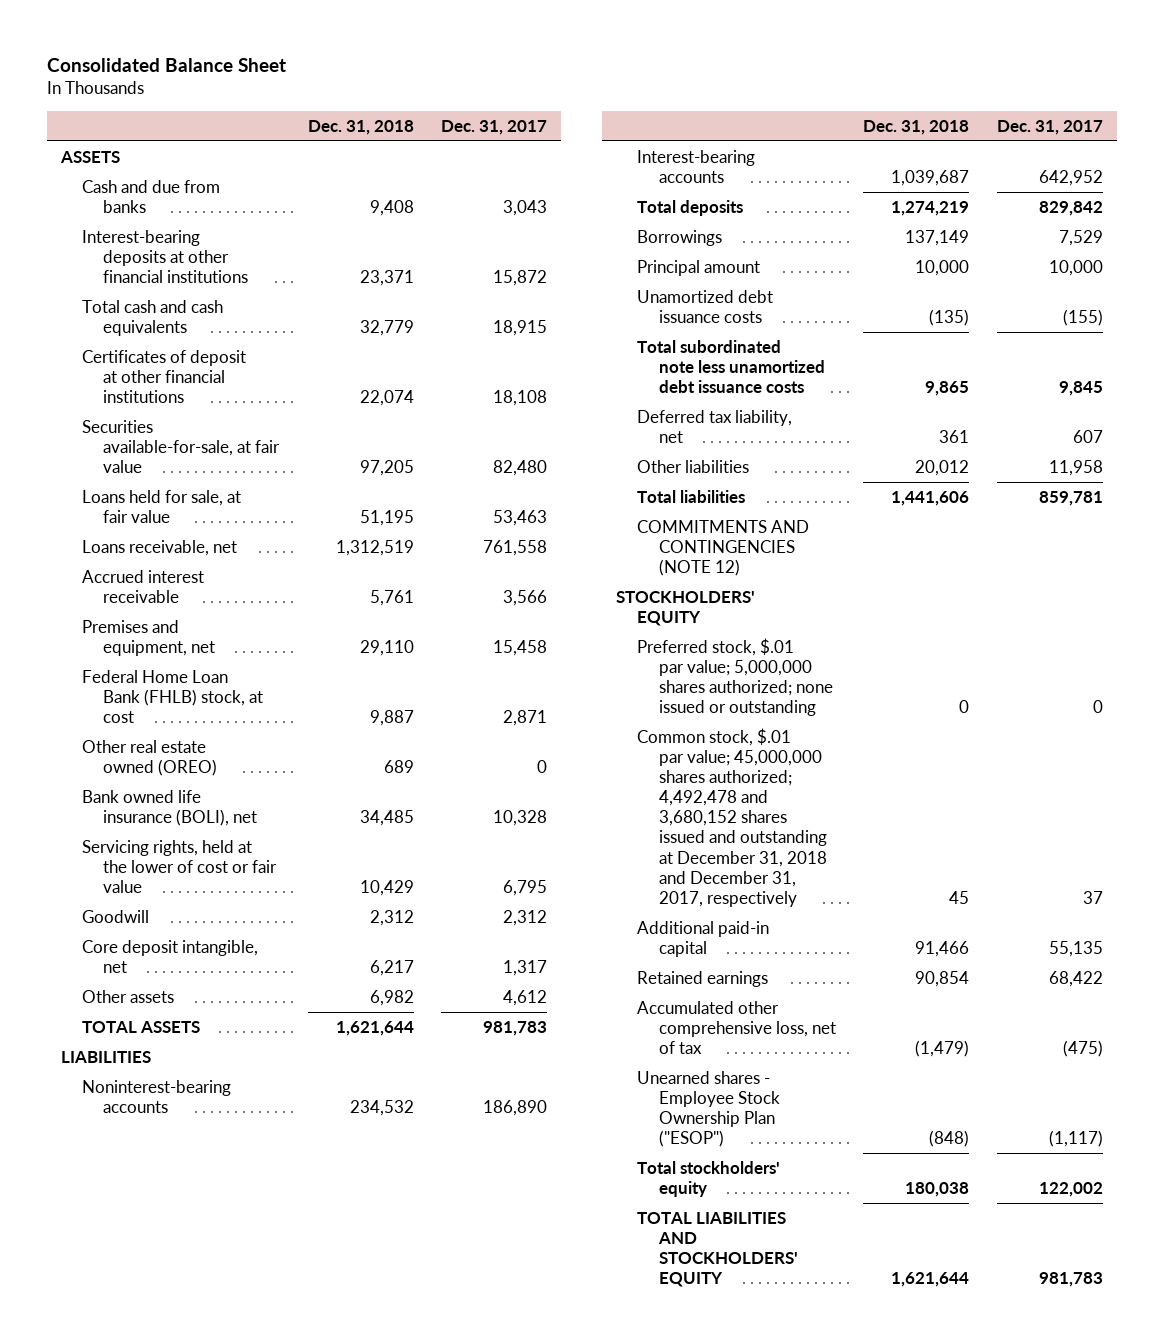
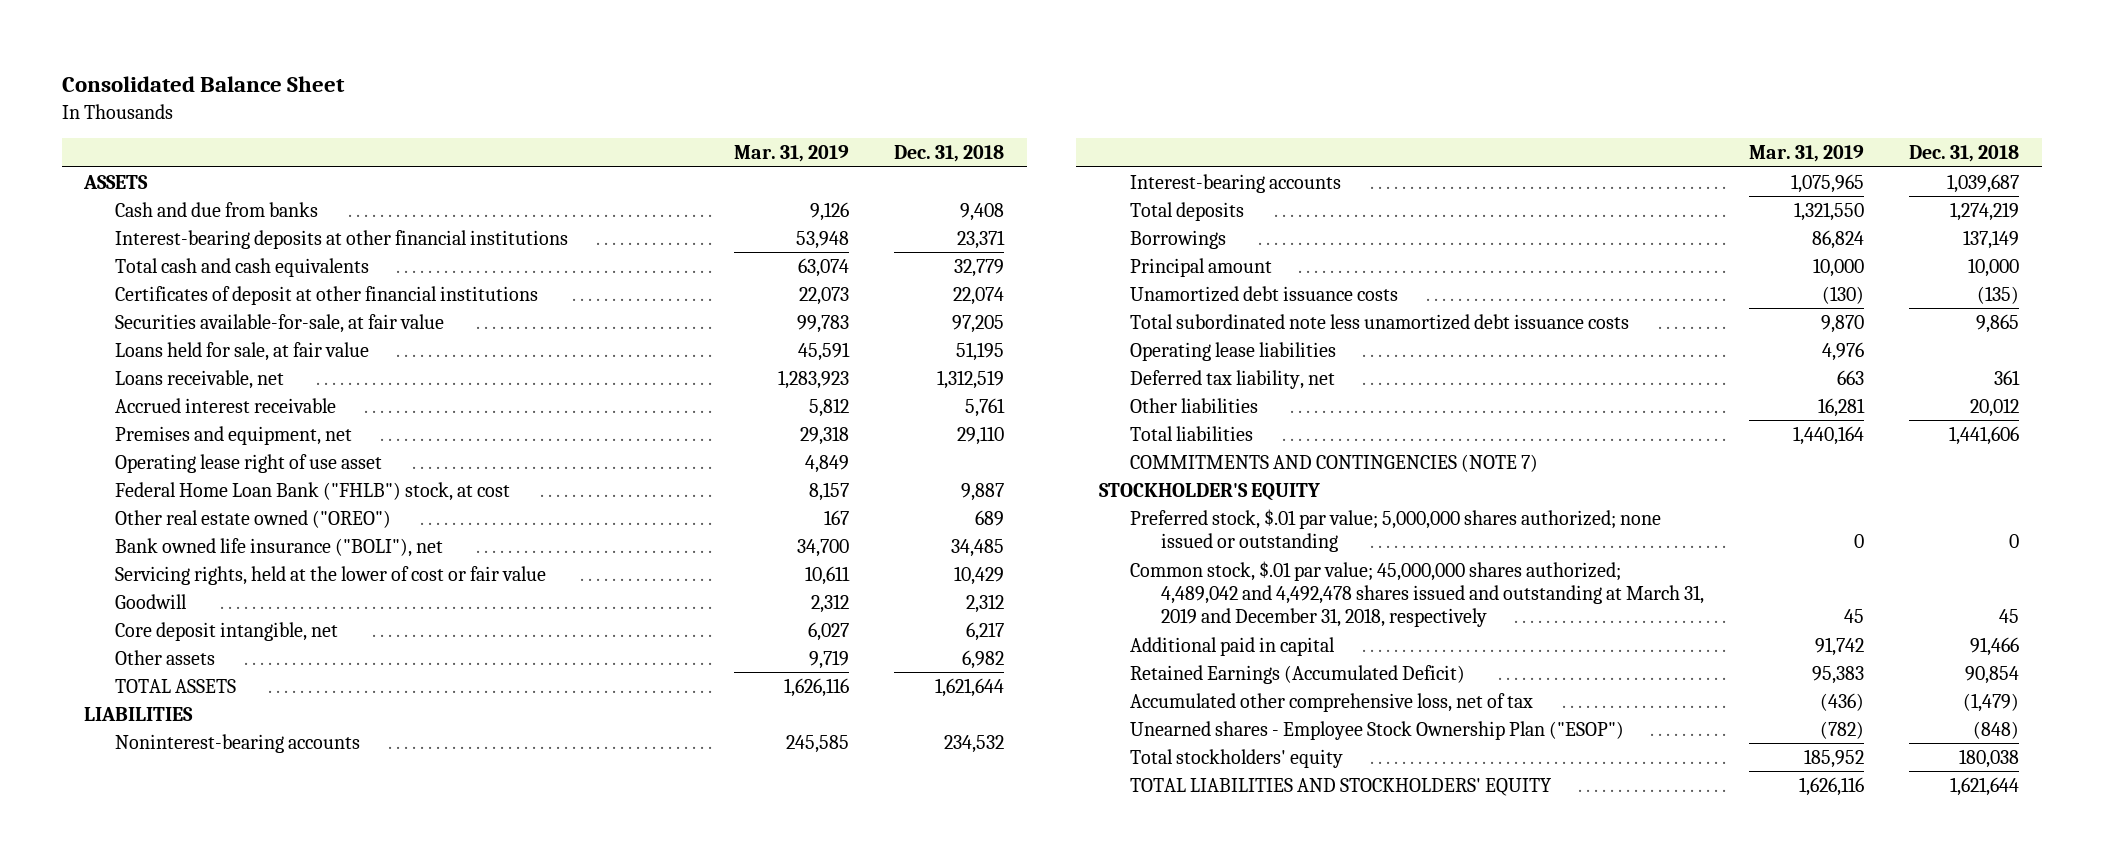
[441,119,548,135] Dec. 31, 2017 -> none
none -> [734,145,850,163] Mar. 31, 2019
none -> [115,453,383,473] Operating lease right of use asset
[81,669,264,724] Federal Home Loan Bank (FHLB) stock, at cost -> [115,481,511,501] Federal Home Loan Bank ("FHLB") stock, at cost
[81,739,218,777] Other real estate owned (OREO) -> [115,509,392,528] Other real estate owned ("OREO")
[81,789,258,827] Bank owned life insurance (BOLI), net -> [115,537,444,557] Bank owned life insurance ("BOLI"), net
none -> [1129,341,1336,361] Operating lease liabilities
[637,519,810,577] COMMITMENTS AND CONTINGENCIES (NOTE 12) -> [1129,453,1538,472] COMMITMENTS AND CONTINGENCIES (NOTE 7)
[616,590,756,627] STOCKHOLDERS' EQUITY -> [1098,482,1320,501] STOCKHOLDER'S EQUITY
[637,727,827,907] Common stock, $.01 par value; 45,000,000 shares authorized; 4,492,478 and 3,680,152 shares issued and outstanding at December 31, 2018 and December 31, 2017, respectively -> [1129,560,1704,628] Common stock, $.01 par value; 45,000,000 shares authorized; 4,489,042 and 4,492,478 shares issued and outstanding at March 31, 2019 and December 31, 2018, respectively
[637,920,770,958] Additional paid-in capital -> [1129,636,1335,656] Additional paid in capital
[637,970,769,987] Retained earnings -> [1129,664,1465,684] Retained Earnings (Accumulated Deficit)

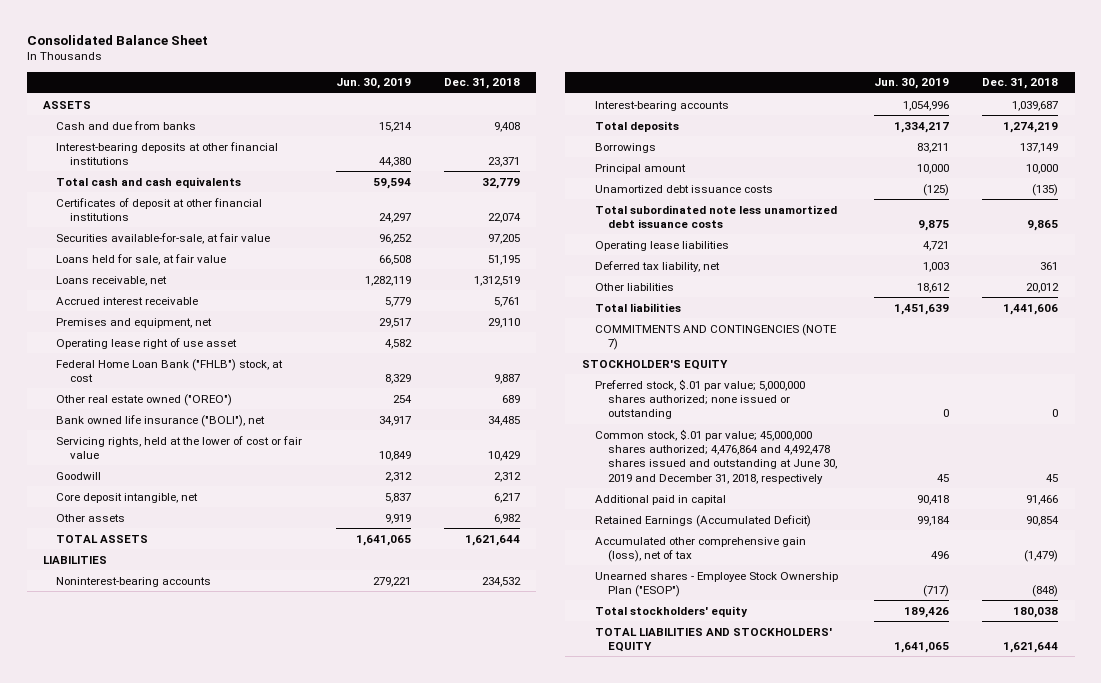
[734,145,850,163] Mar. 31, 2019 -> none
none -> [335,78,411,90] Jun. 30, 2019
[1129,560,1704,628] Common stock, $.01 par value; 45,000,000 shares authorized; 4,489,042 and 4,492,478 shares issued and outstanding at March 31, 2019 and December 31, 2018, respectively -> [594,428,838,484] Common stock, $.01 par value; 45,000,000 shares authorized; 4,476,864 and 4,492,478 shares issued and outstanding at June 30, 2019 and December 31, 2018, respectively
[1129,692,1533,712] Accumulated other comprehensive loss, net of tax -> [594,536,806,562] Accumulated other comprehensive gain (loss), net of tax

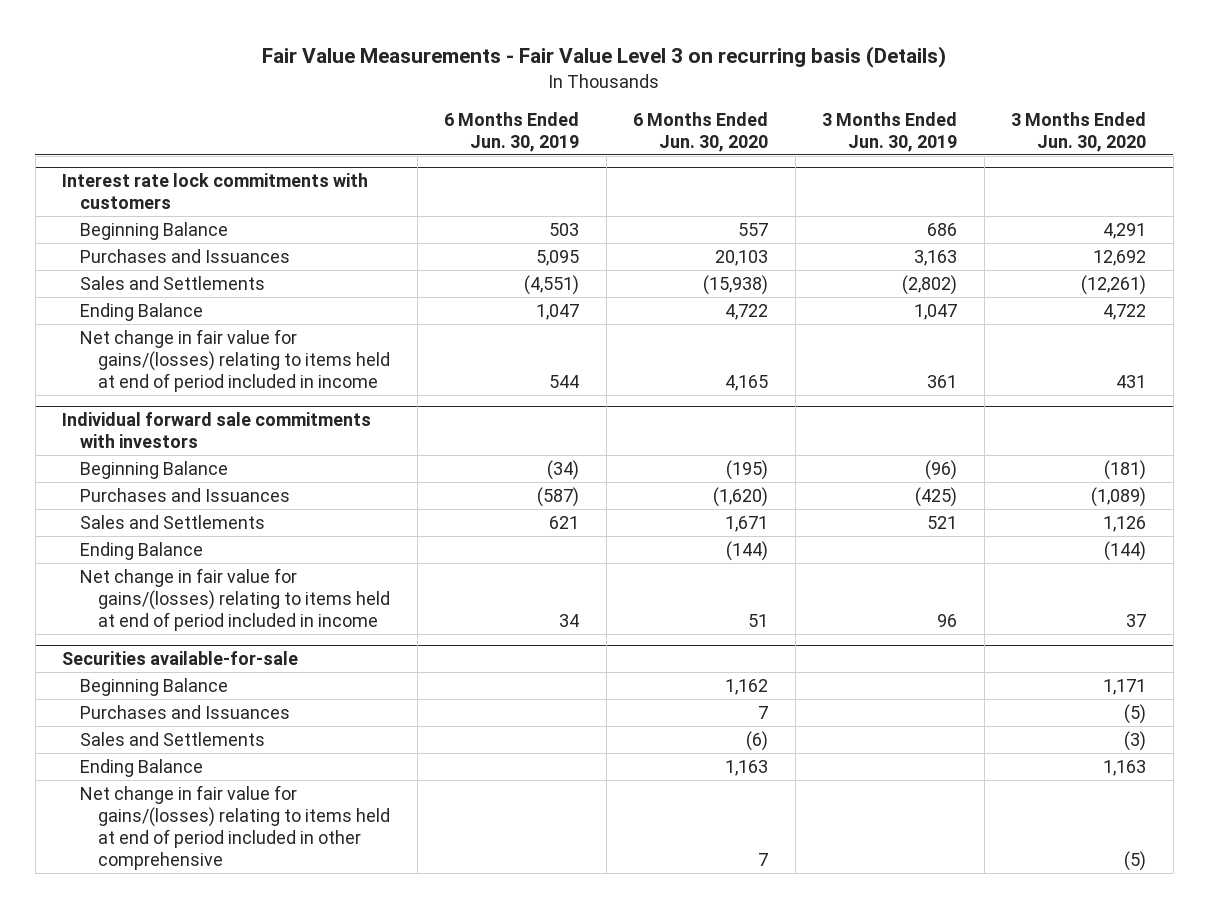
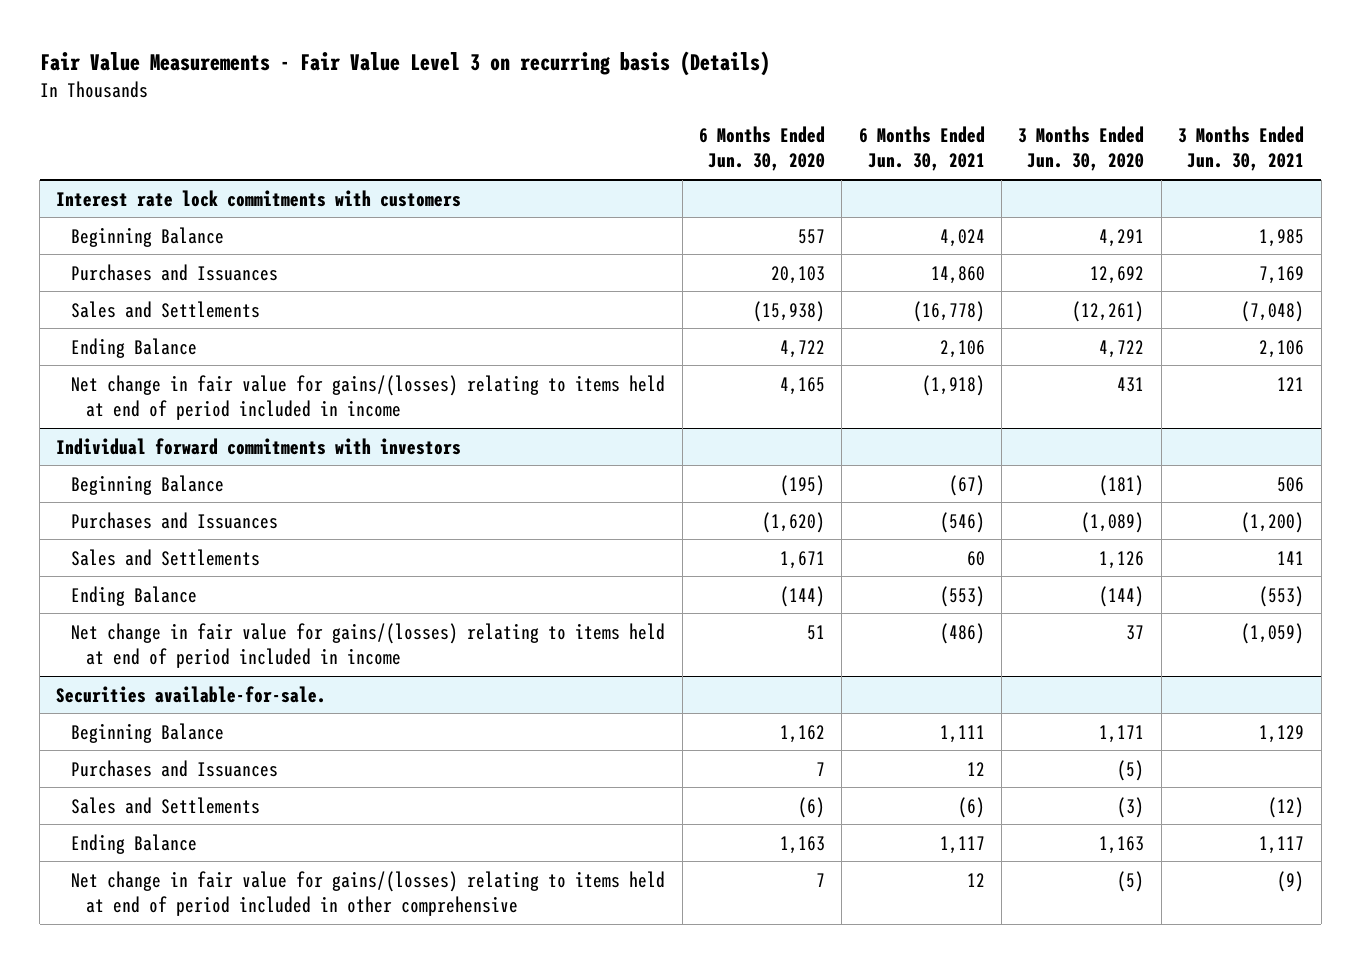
[444,111,580,152] 6 Months Ended Jun. 30, 2019 -> none
[822,111,958,152] 3 Months Ended Jun. 30, 2019 -> none
none -> [858,125,985,172] 6 Months Ended Jun. 30, 2021
none -> [1178,125,1305,172] 3 Months Ended Jun. 30, 2021
[62,411,372,448] Individual forward sale commitments with investors -> [56,437,462,455] Individual forward commitments with investors
[62,650,299,665] Securities available-for-sale -> [56,685,327,703] Securities available-for-sale.

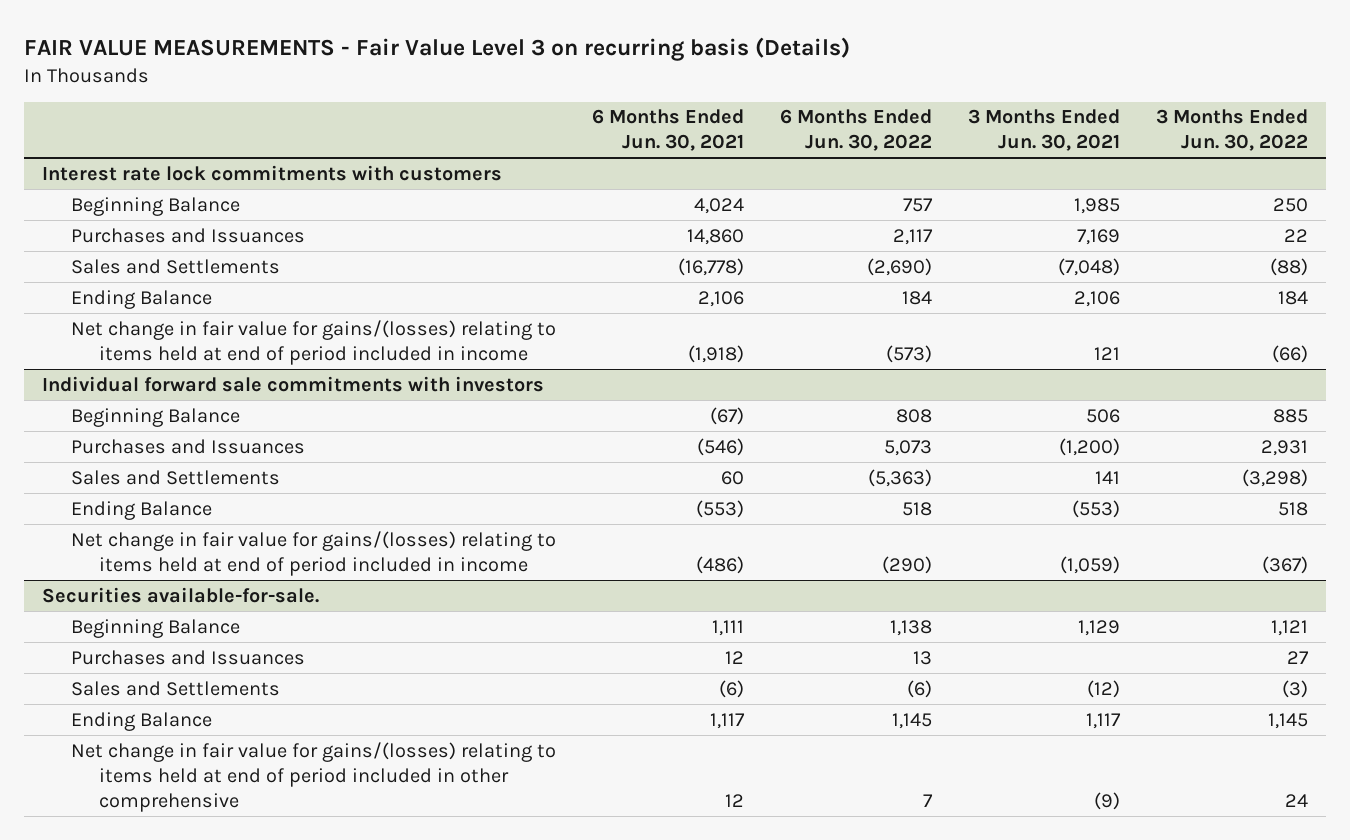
[39,51,770,77] Fair Value Measurements - Fair Value Level 3 on recurring basis (Details) -> [24,36,851,61] FAIR VALUE MEASUREMENTS - Fair Value Level 3 on recurring basis (Details)
[698,125,825,172] 6 Months Ended Jun. 30, 2020 -> none
[1018,125,1145,172] 3 Months Ended Jun. 30, 2020 -> none
none -> [779,109,932,152] 6 Months Ended Jun. 30, 2022
none -> [1156,109,1309,152] 3 Months Ended Jun. 30, 2022
[56,437,462,455] Individual forward commitments with investors -> [42,375,545,392] Individual forward sale commitments with investors

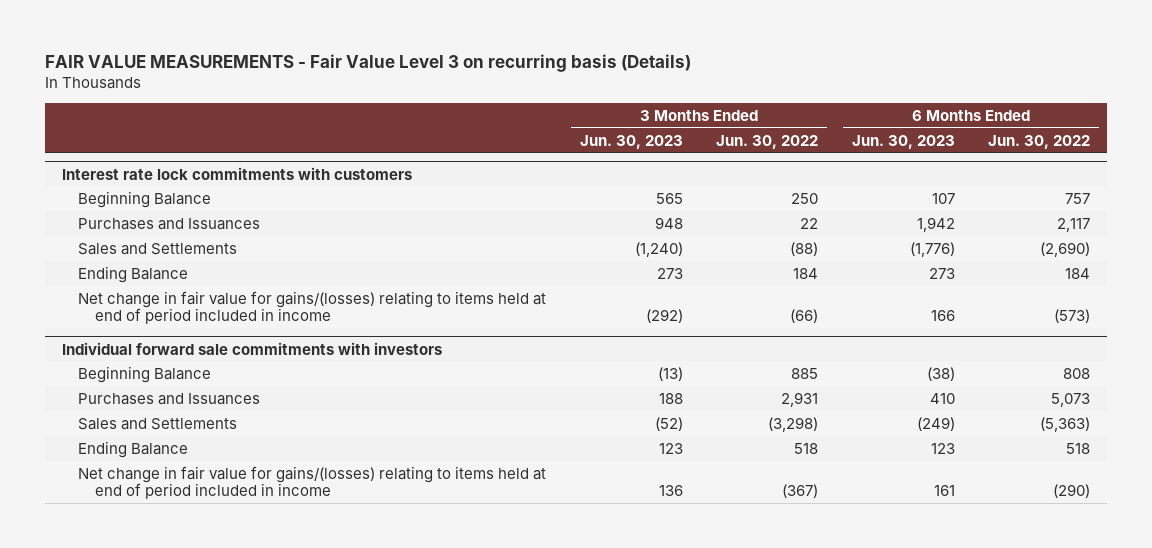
[591,109,744,152] 6 Months Ended Jun. 30, 2021 -> none
[968,109,1121,152] 3 Months Ended Jun. 30, 2021 -> none
none -> [579,134,683,149] Jun. 30, 2023
none -> [851,134,955,149] Jun. 30, 2023
[42,586,320,603] Securities available-for-sale. -> none
[70,618,240,638] Beginning Balance -> none
[70,649,305,665] Purchases and Issuances -> none
[70,680,280,696] Sales and Settlements -> none
[70,711,212,731] Ending Balance -> none
[70,741,556,812] Net change in fair value for gains/(losses) relating to items held at end of period included in other comprehensive -> none

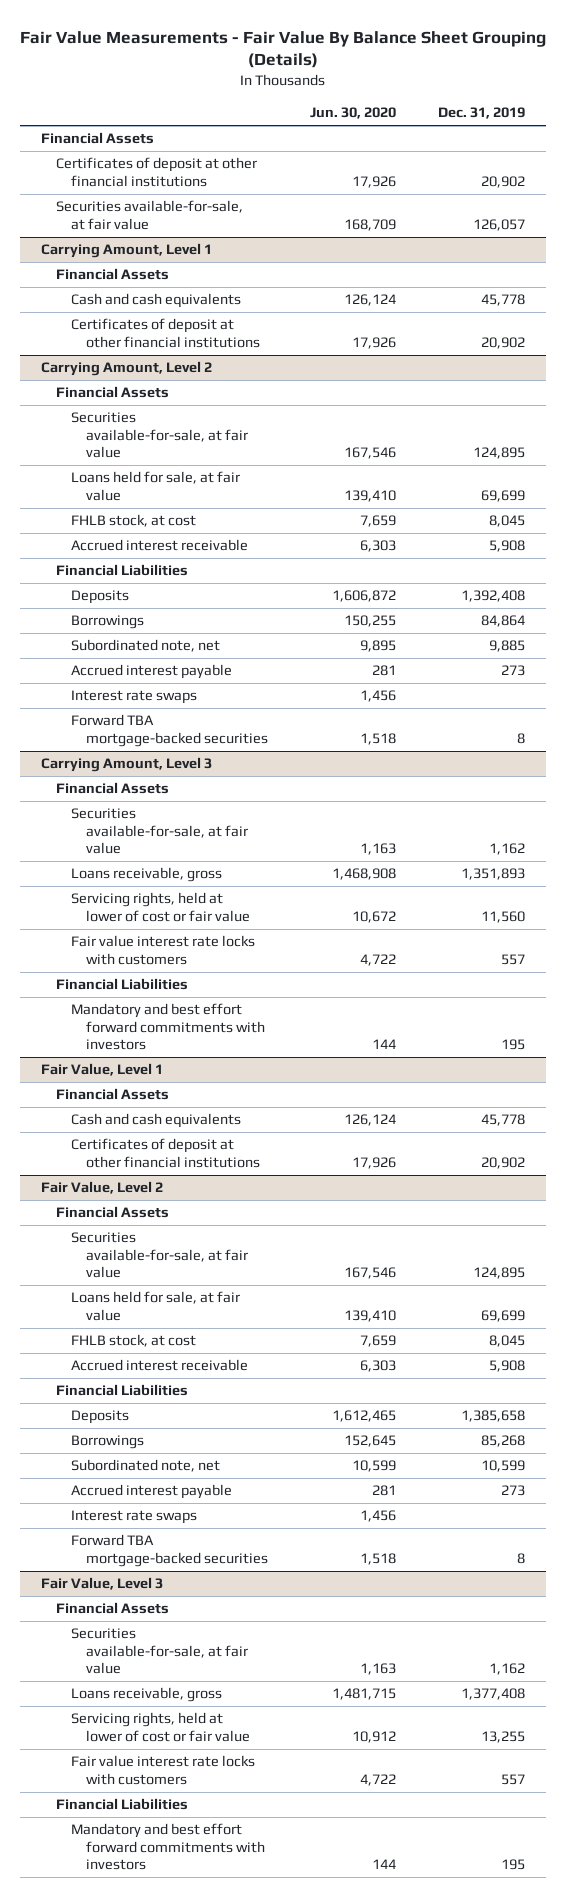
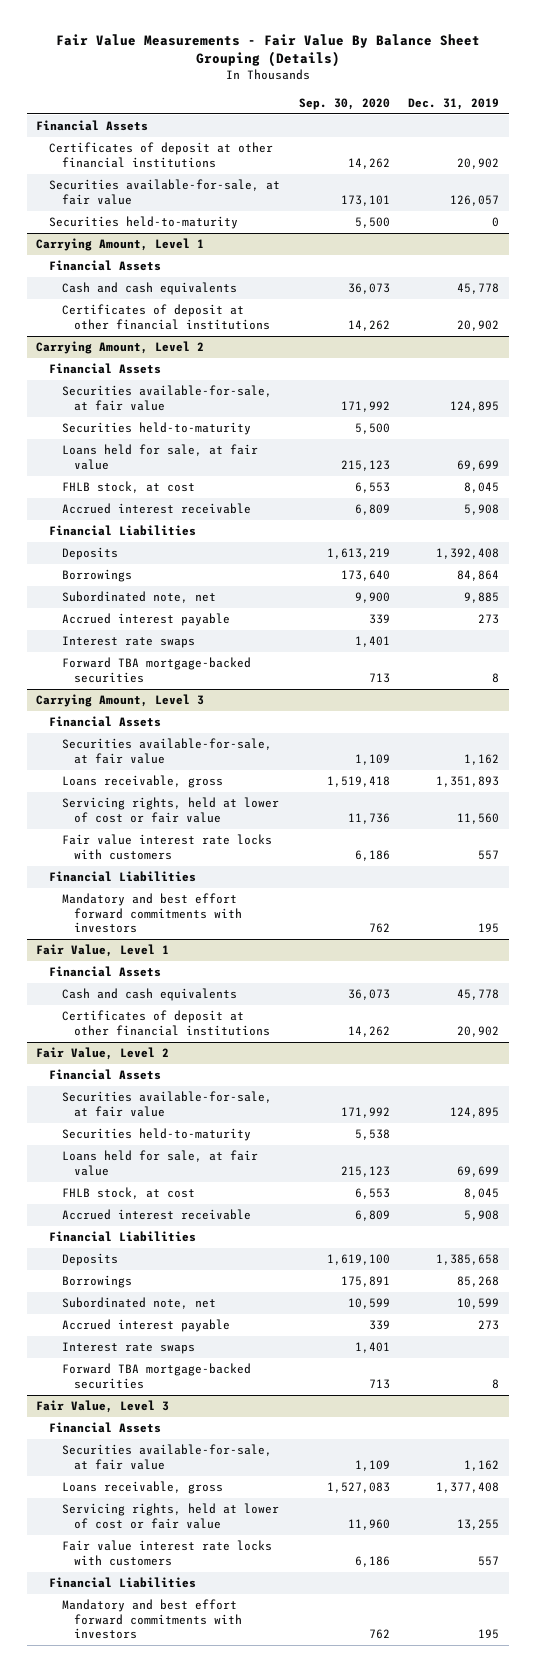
[310,107,397,120] Jun. 30, 2020 -> none
none -> [298,97,390,110] Sep. 30, 2020
none -> [48,216,238,230] Securities held-to-maturity
none -> [61,422,251,436] Securities held-to-maturity
none -> [61,1128,251,1142] Securities held-to-maturity

